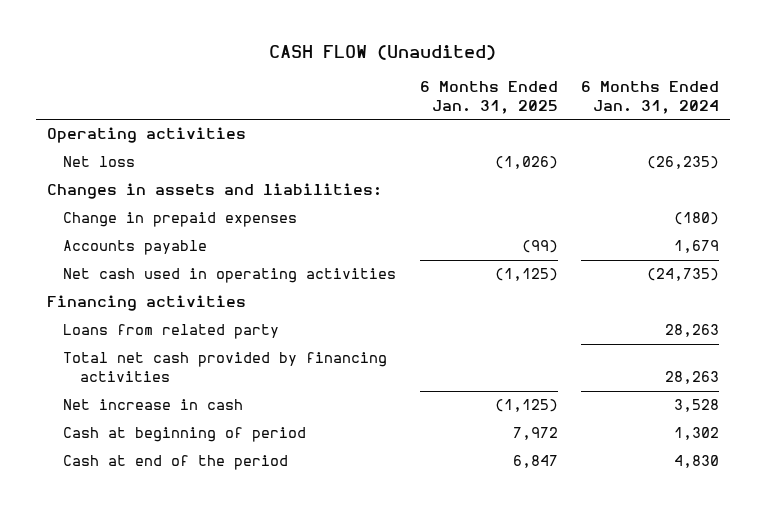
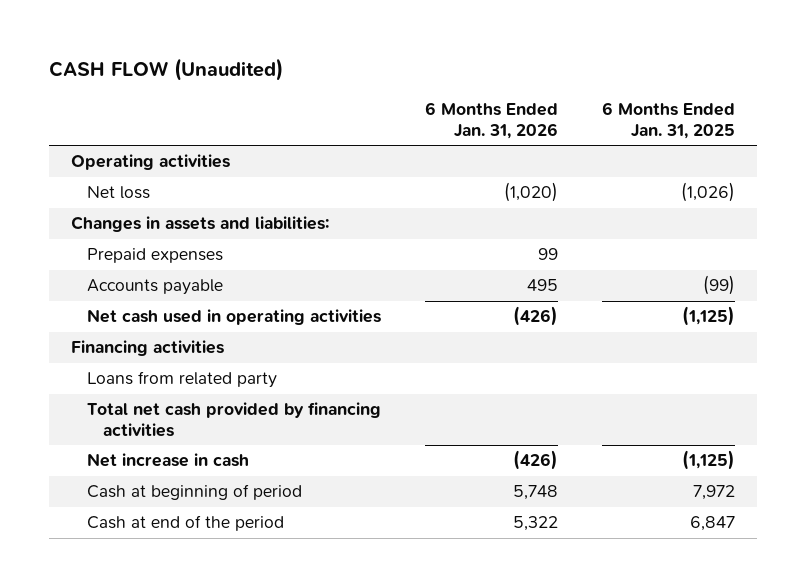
[580,81,719,114] 6 Months Ended Jan. 31, 2024 -> none
none -> [425,102,559,139] 6 Months Ended Jan. 31, 2026
[63,212,298,228] Change in prepaid expenses -> [87,248,224,264] Prepaid expenses

